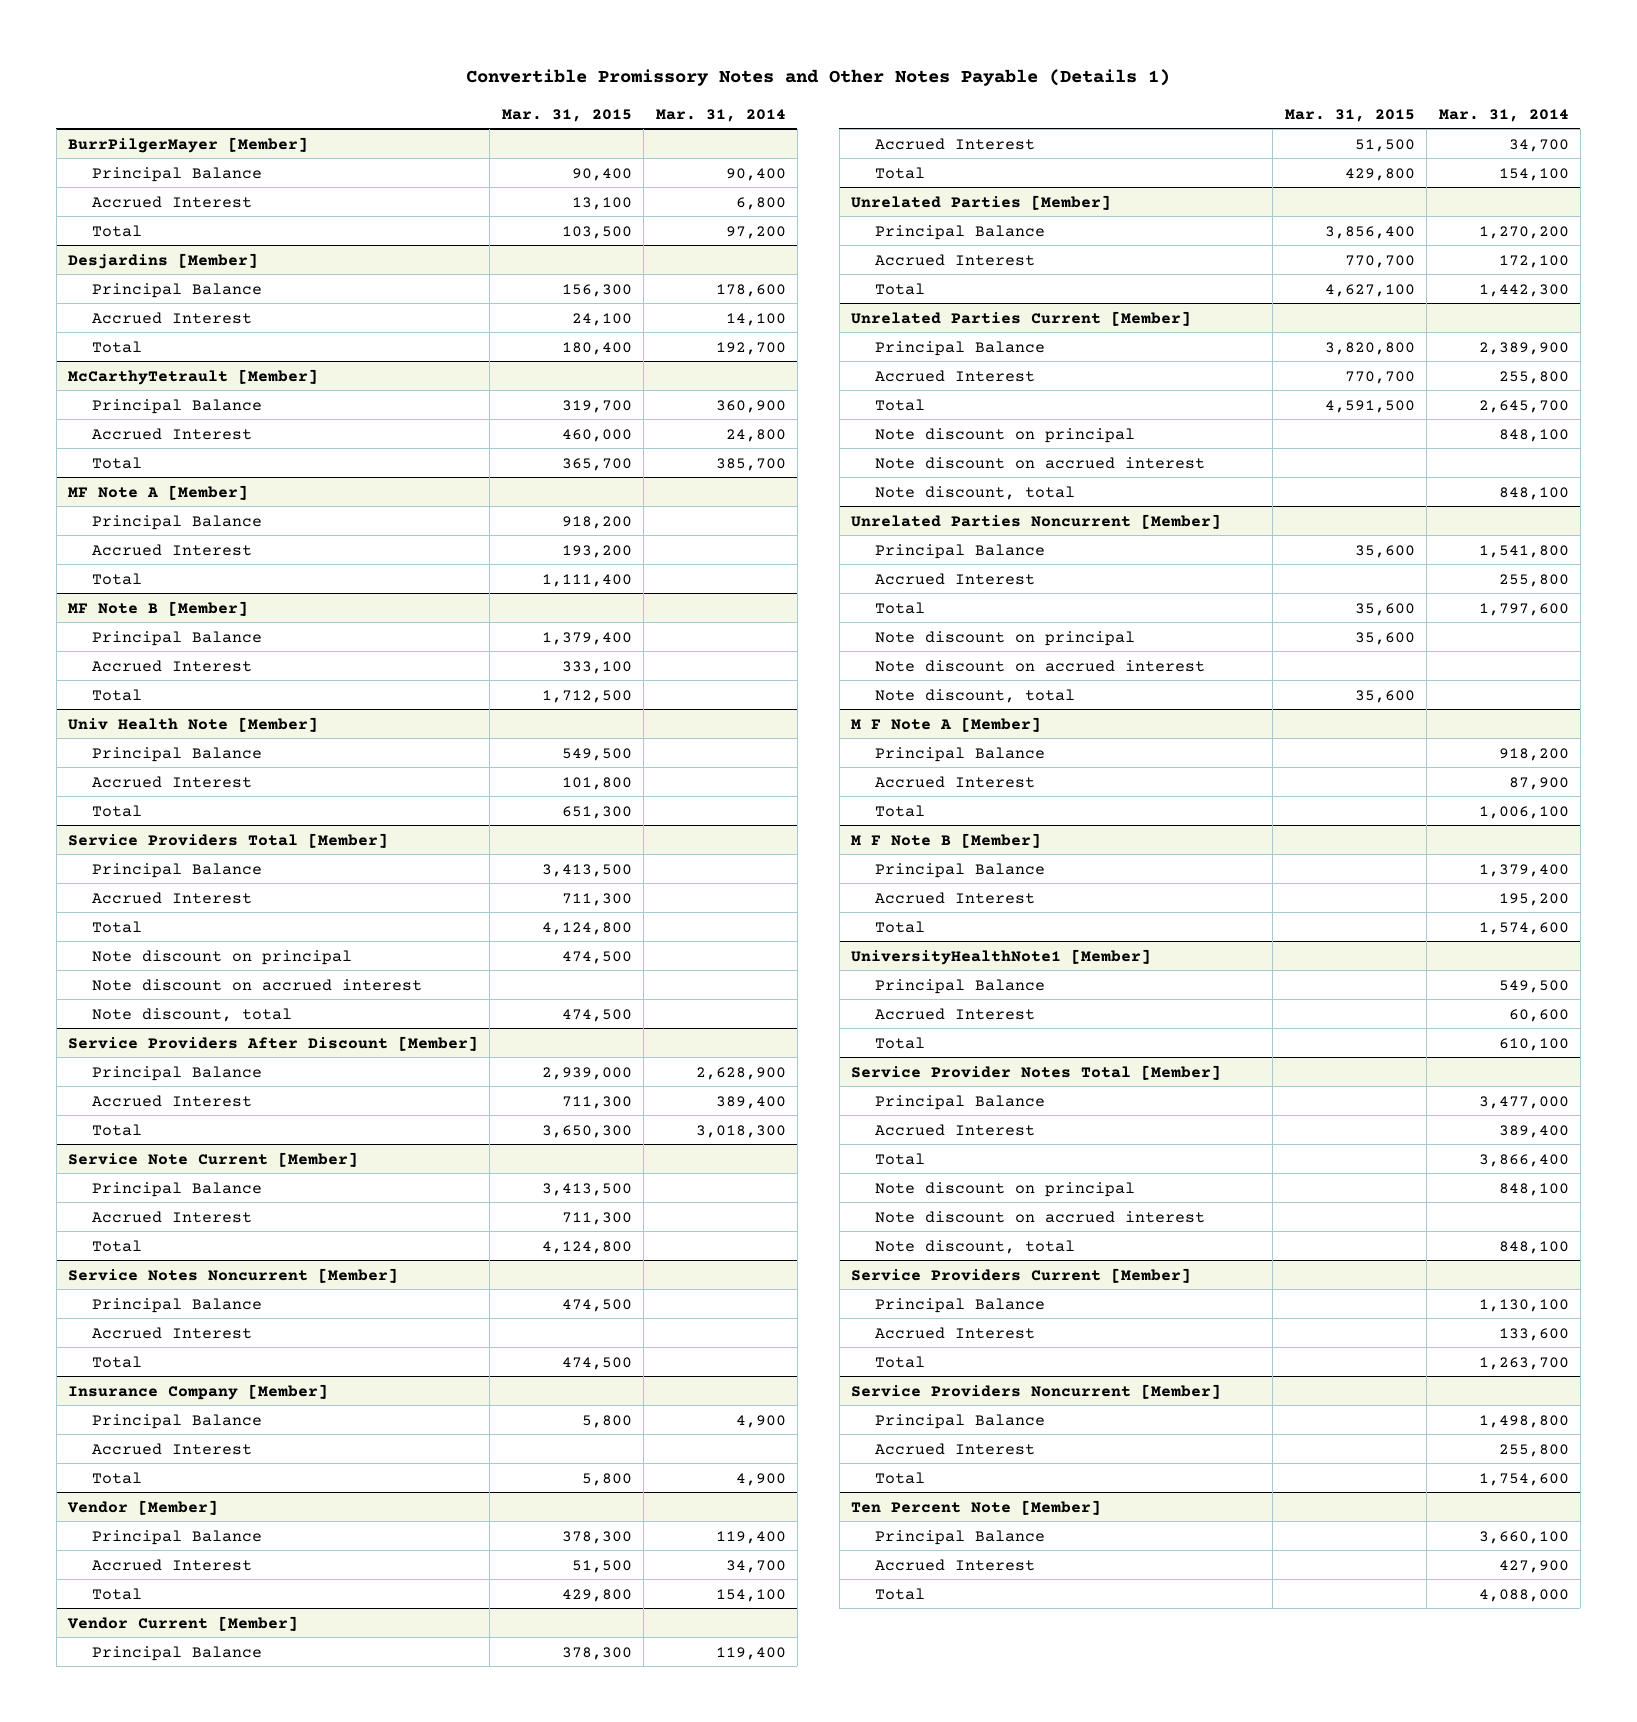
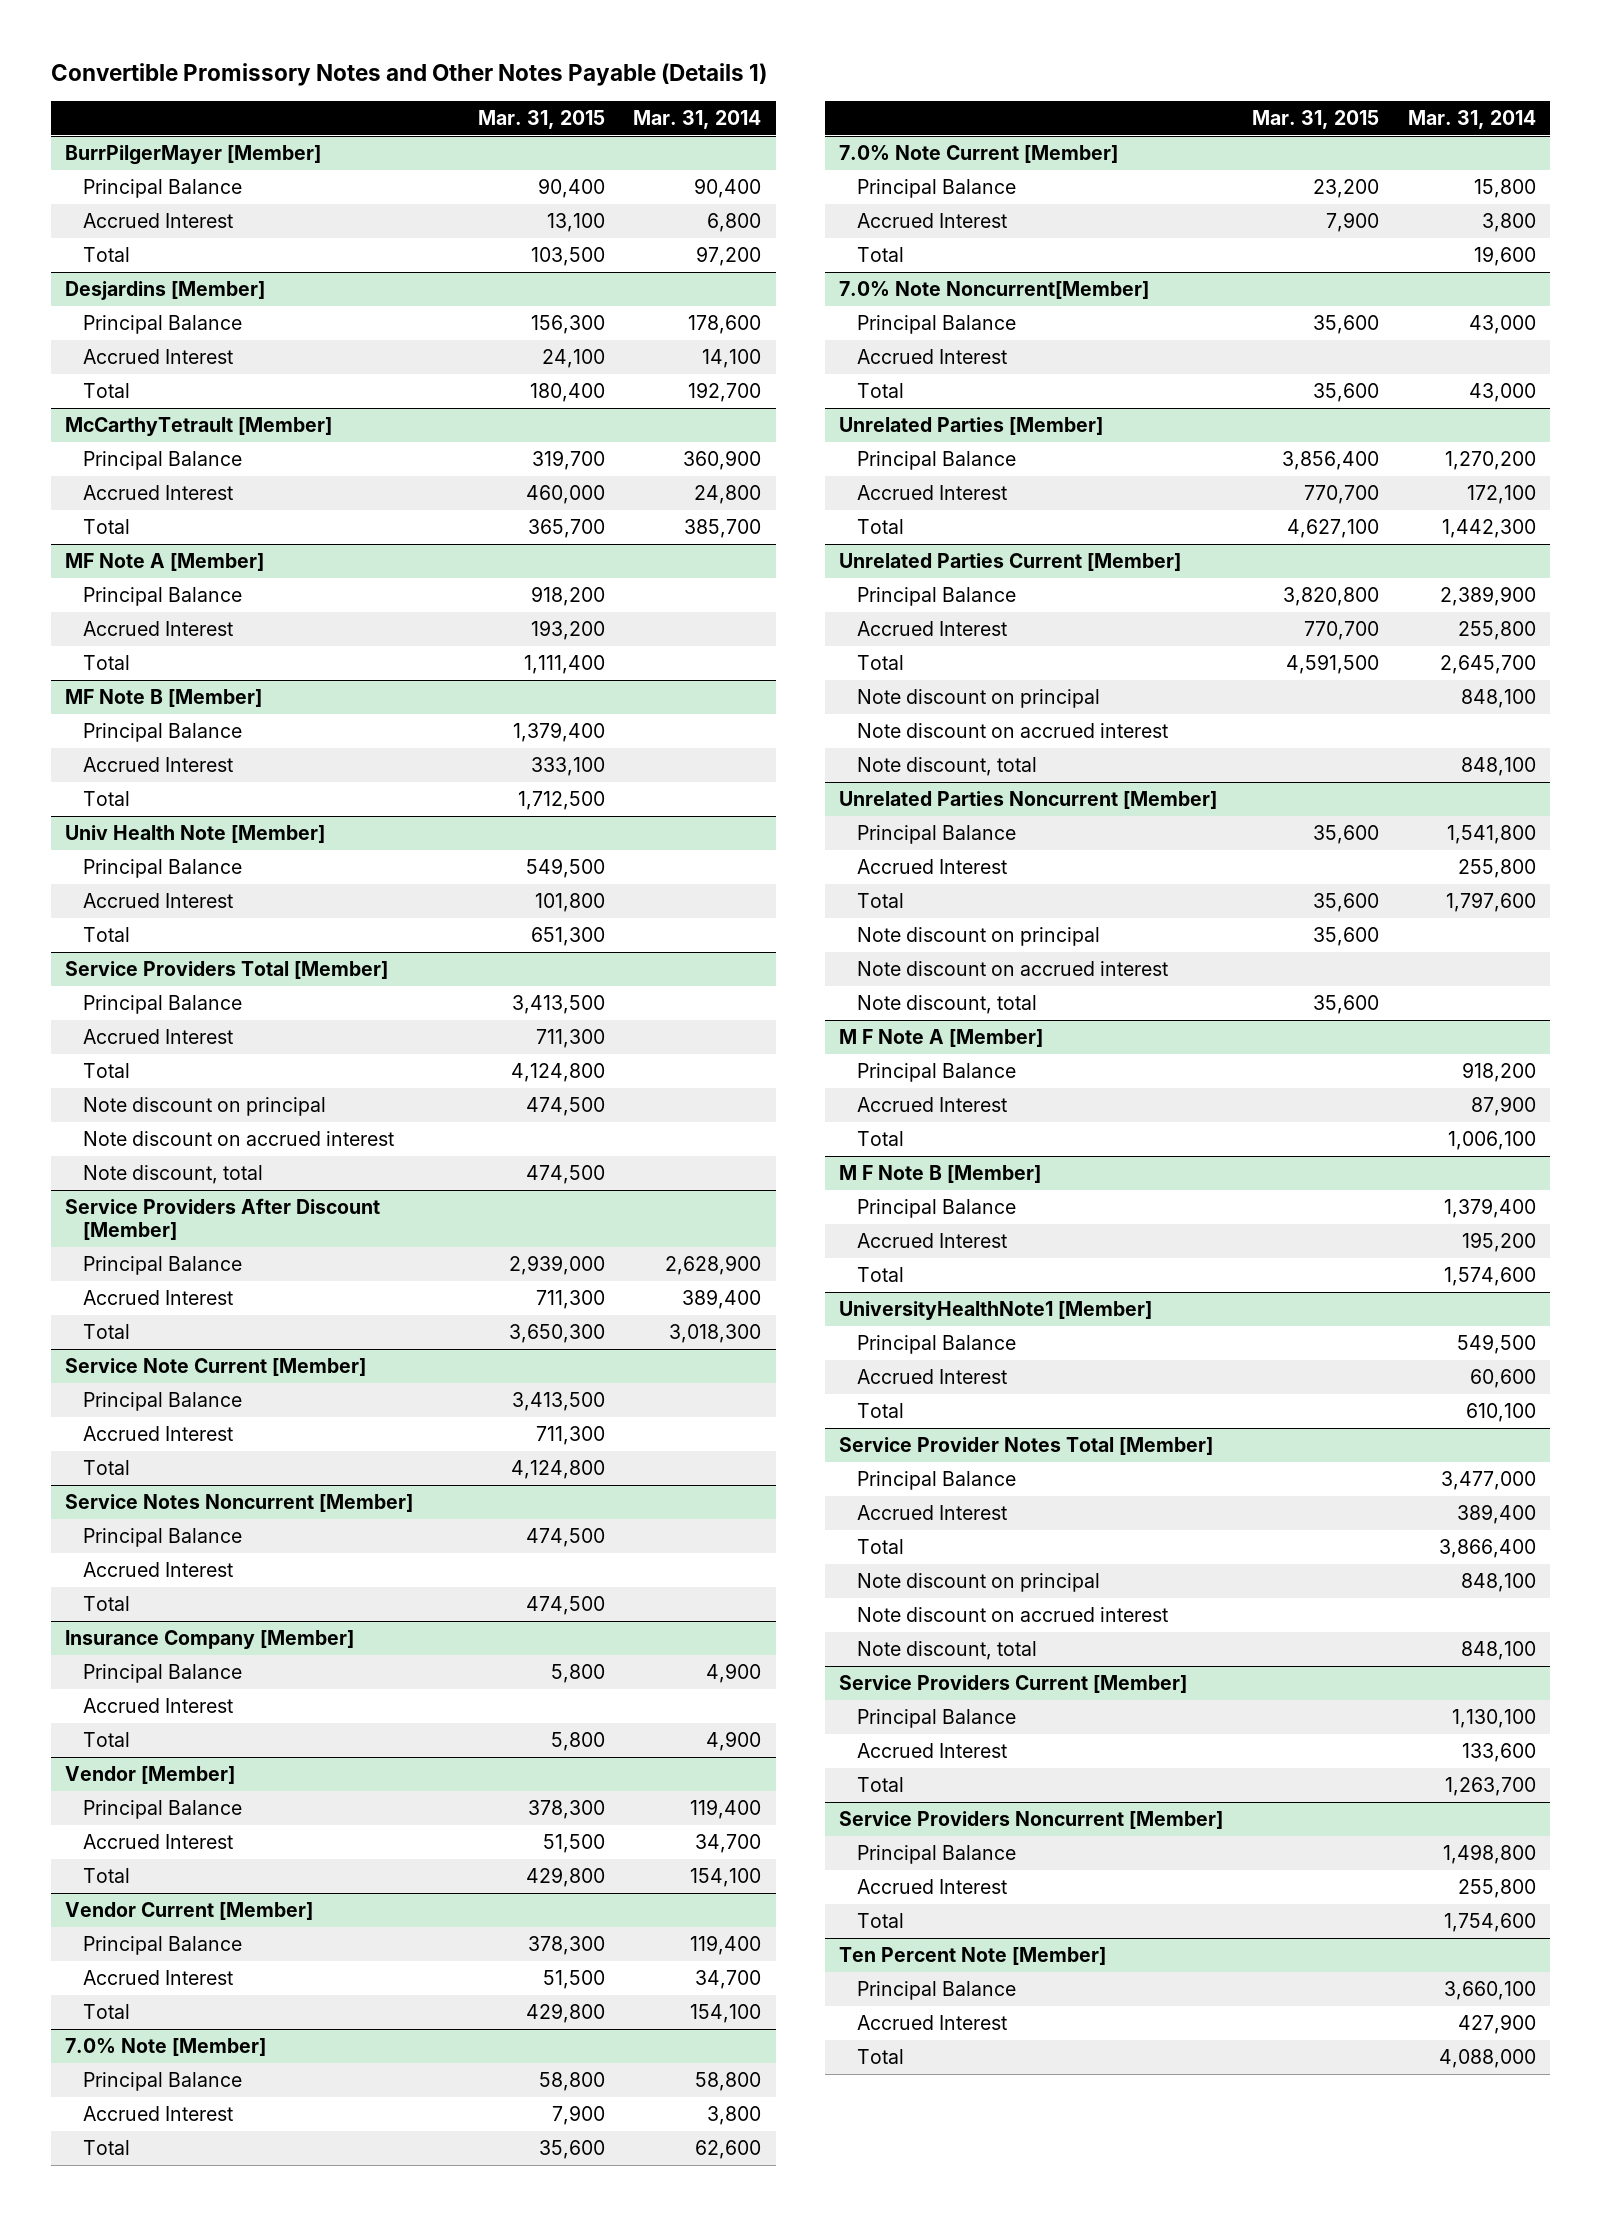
none -> [65,2038,267,2057] 7.0% Note [Member]
none -> [83,2072,243,2092] Principal Balance
none -> [83,2106,234,2122] Accrued Interest
none -> [83,2140,131,2156] Total
none -> [839,145,1119,164] 7.0% Note Current [Member]
none -> [857,179,1017,199] Principal Balance
none -> [857,213,1008,229] Accrued Interest
none -> [857,247,905,263] Total
none -> [839,281,1150,300] 7.0% Note Noncurrent[Member]
none -> [857,315,1017,335] Principal Balance
none -> [857,349,1008,365] Accrued Interest
none -> [857,383,905,399] Total

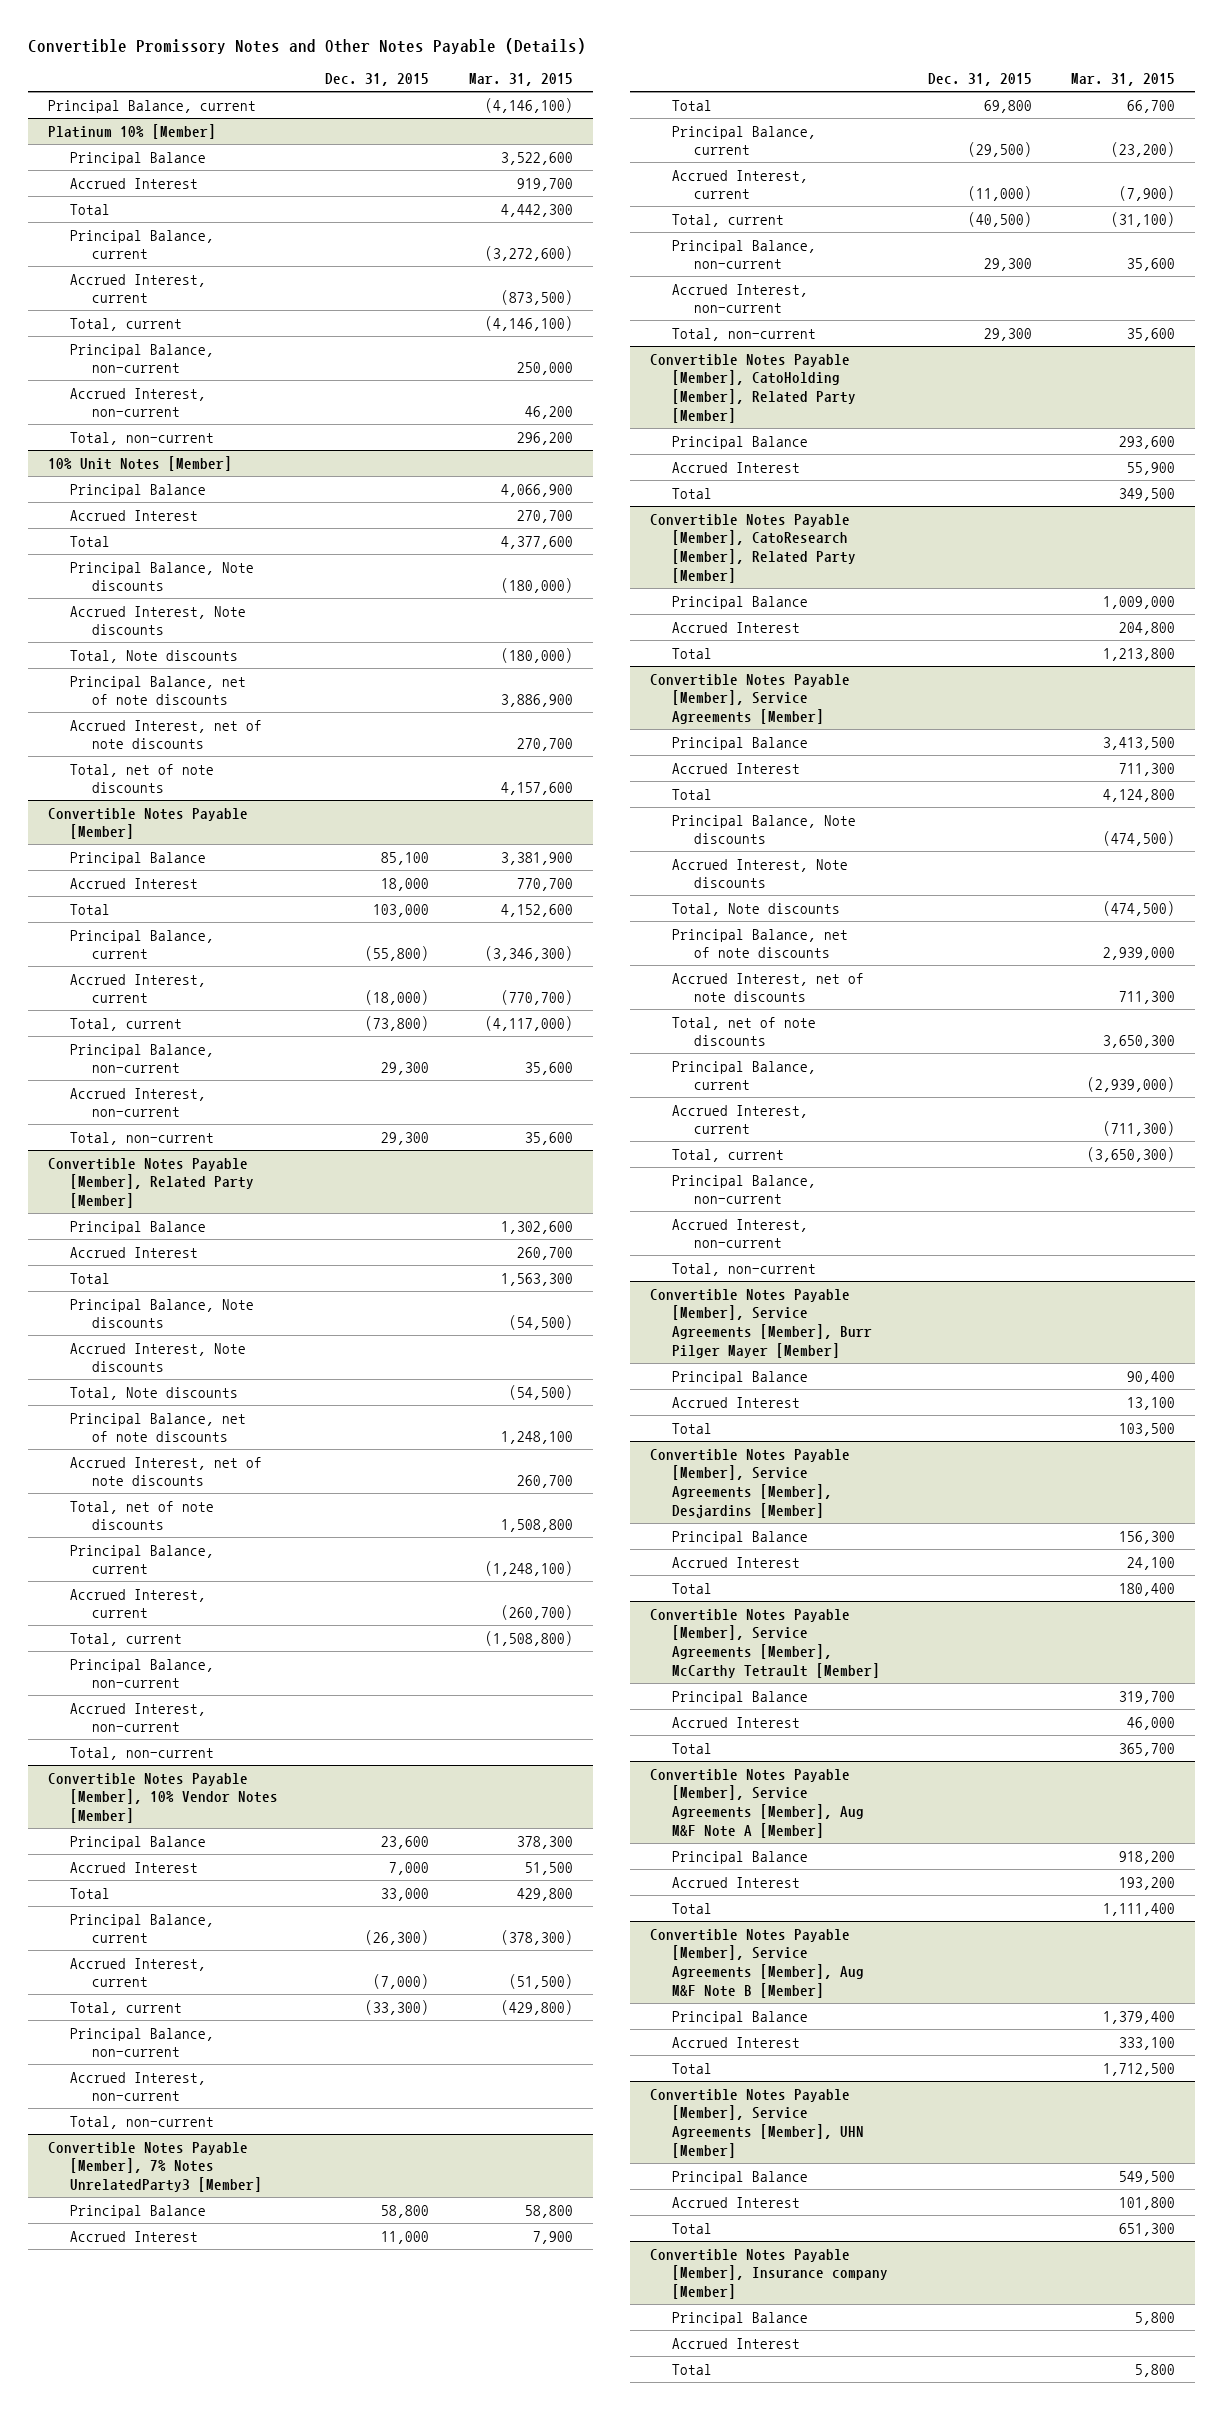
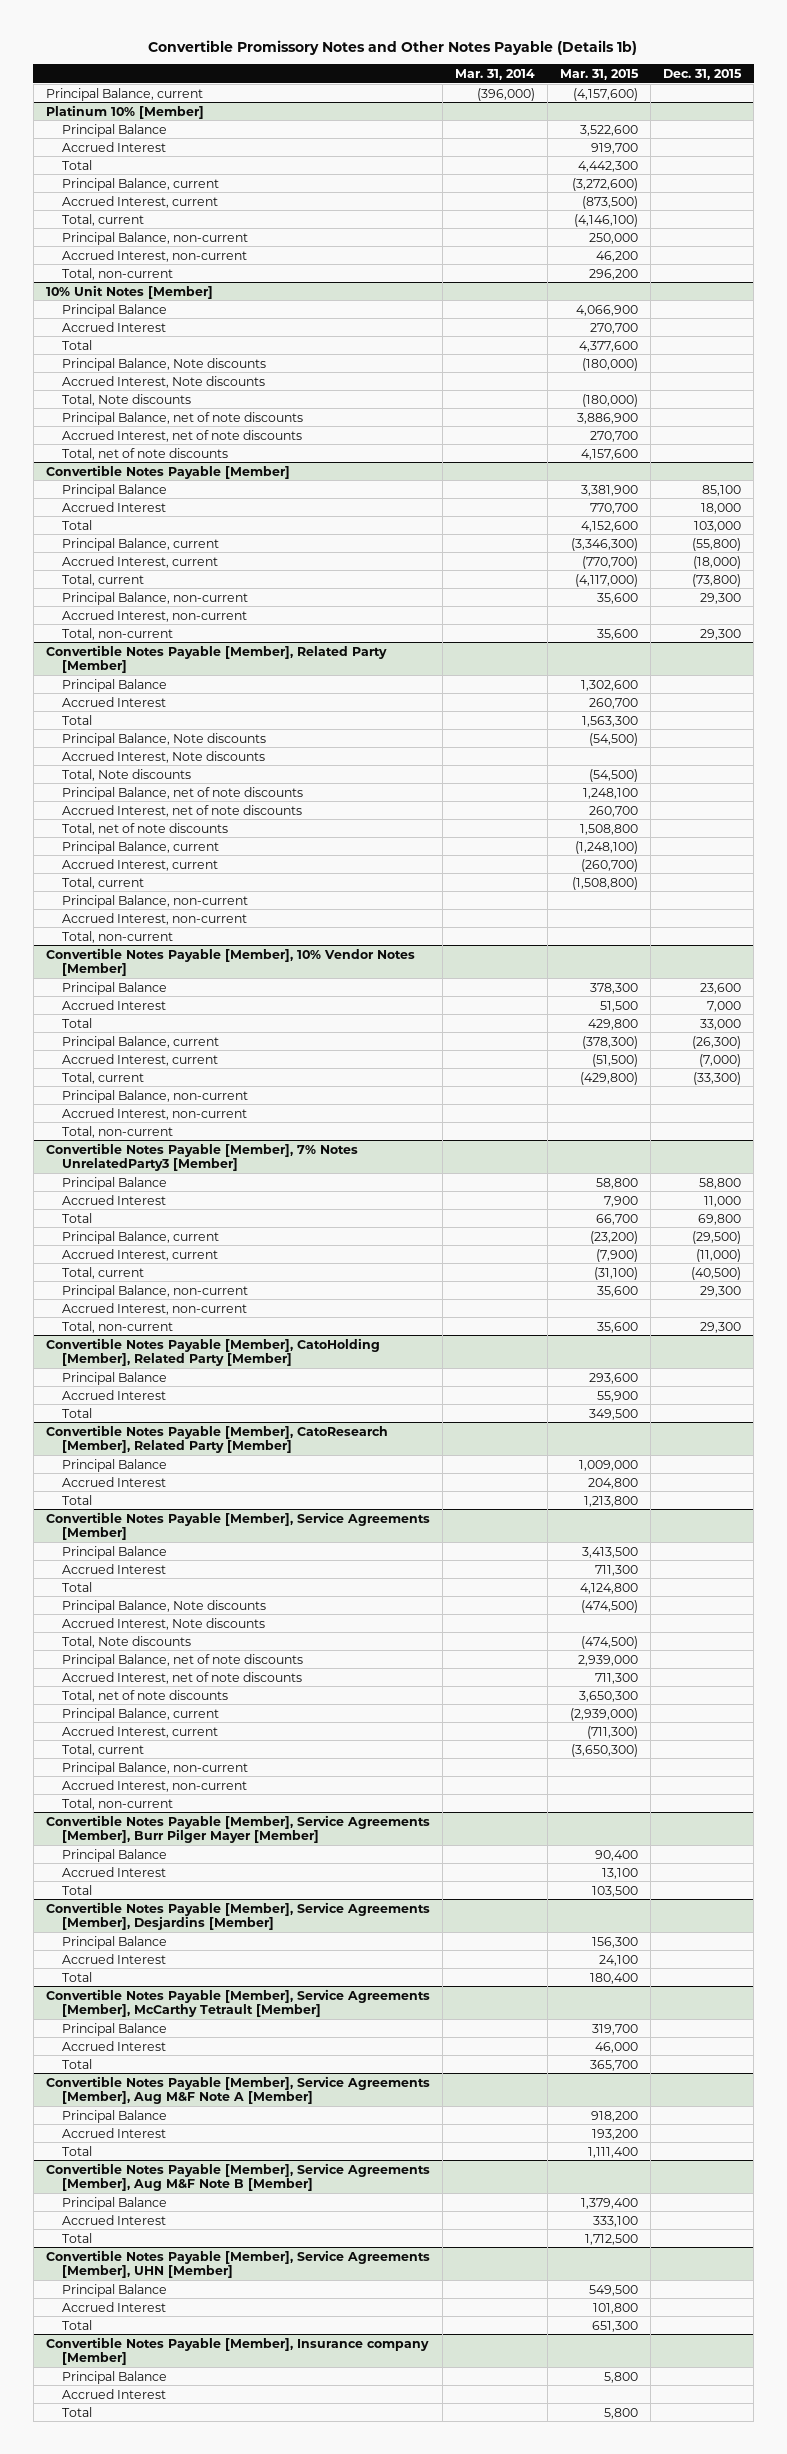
[27,37,586,54] Convertible Promissory Notes and Other Notes Payable (Details) -> [148,40,638,56] Convertible Promissory Notes and Other Notes Payable (Details 1b)
none -> [454,68,535,80] Mar. 31, 2014
[484,97,573,113] (4,146,100) -> [572,87,638,101] (4,157,600)

